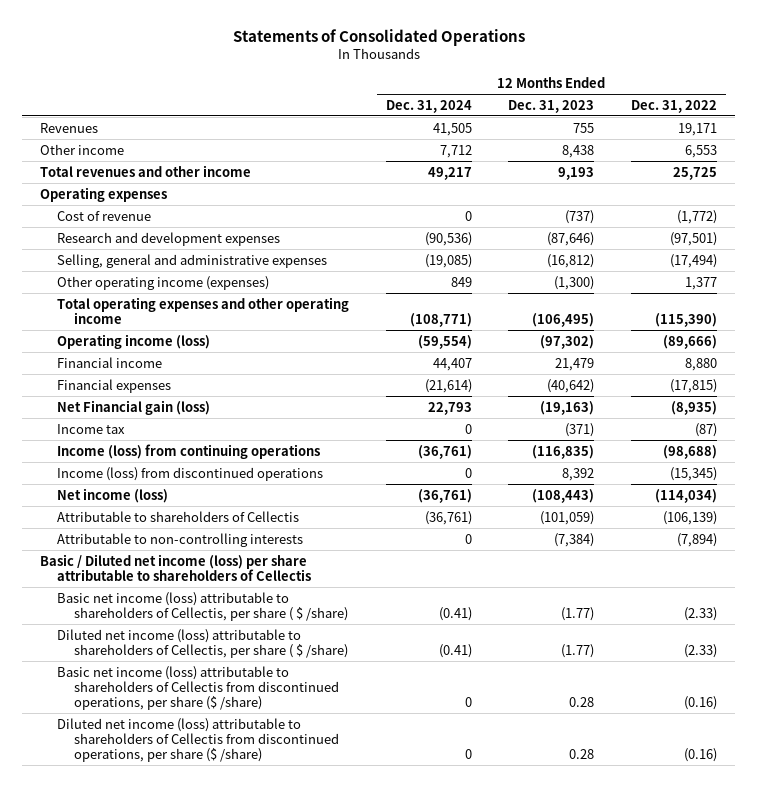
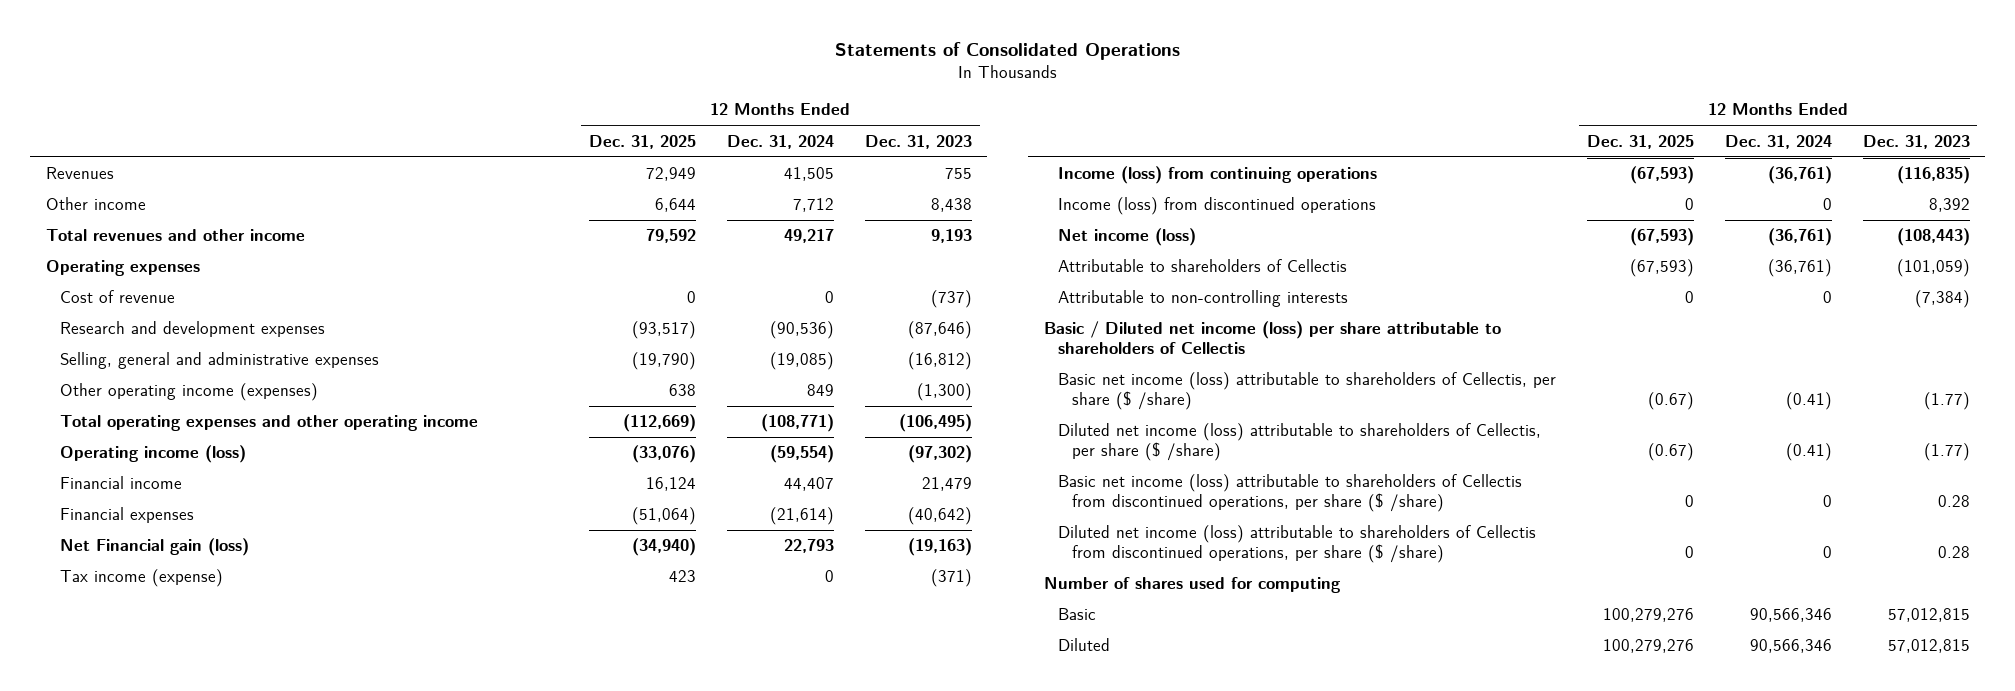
[630,99,717,113] Dec. 31, 2022 -> none
none -> [588,134,696,149] Dec. 31, 2025
[57,423,126,434] Income tax -> [59,569,223,588] Tax income (expense)
[57,591,349,621] Basic net income (loss) attributable to shareholders of Cellectis, per share ( $ /share) -> [1057,372,1556,410] Basic net income (loss) attributable to shareholders of Cellectis, per share ($ /share)
[57,628,349,658] Diluted net income (loss) attributable to shareholders of Cellectis, per share ( $ /share) -> [1057,423,1541,461] Diluted net income (loss) attributable to shareholders of Cellectis, per share ($ /share)
none -> [1043,577,1341,594] Number of shares used for computing
none -> [1057,608,1096,621] Basic
none -> [1057,638,1110,652] Diluted

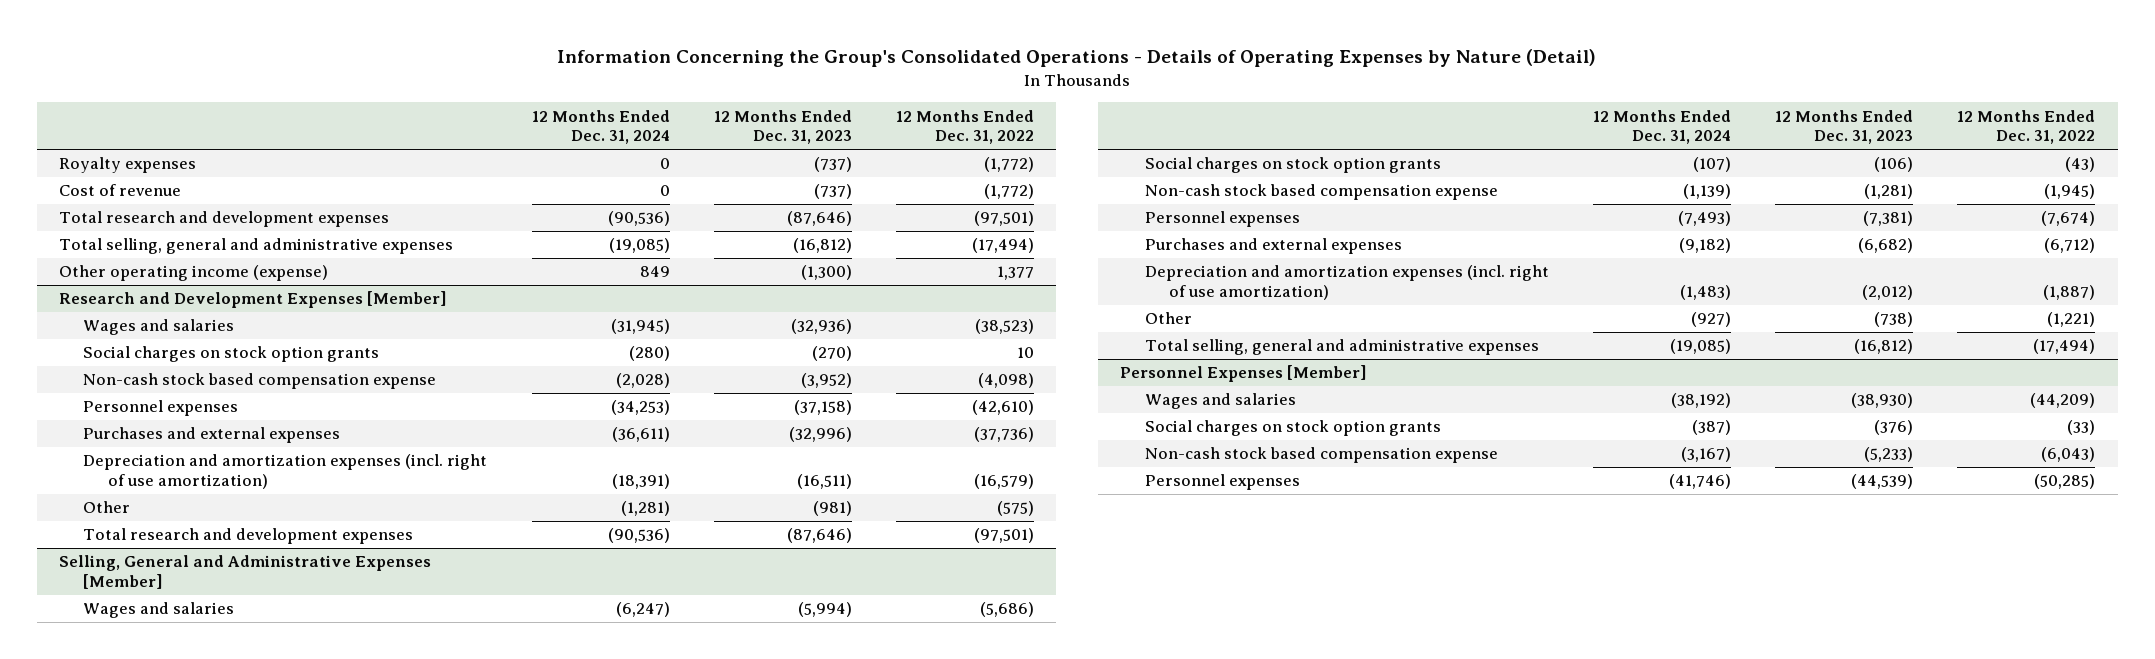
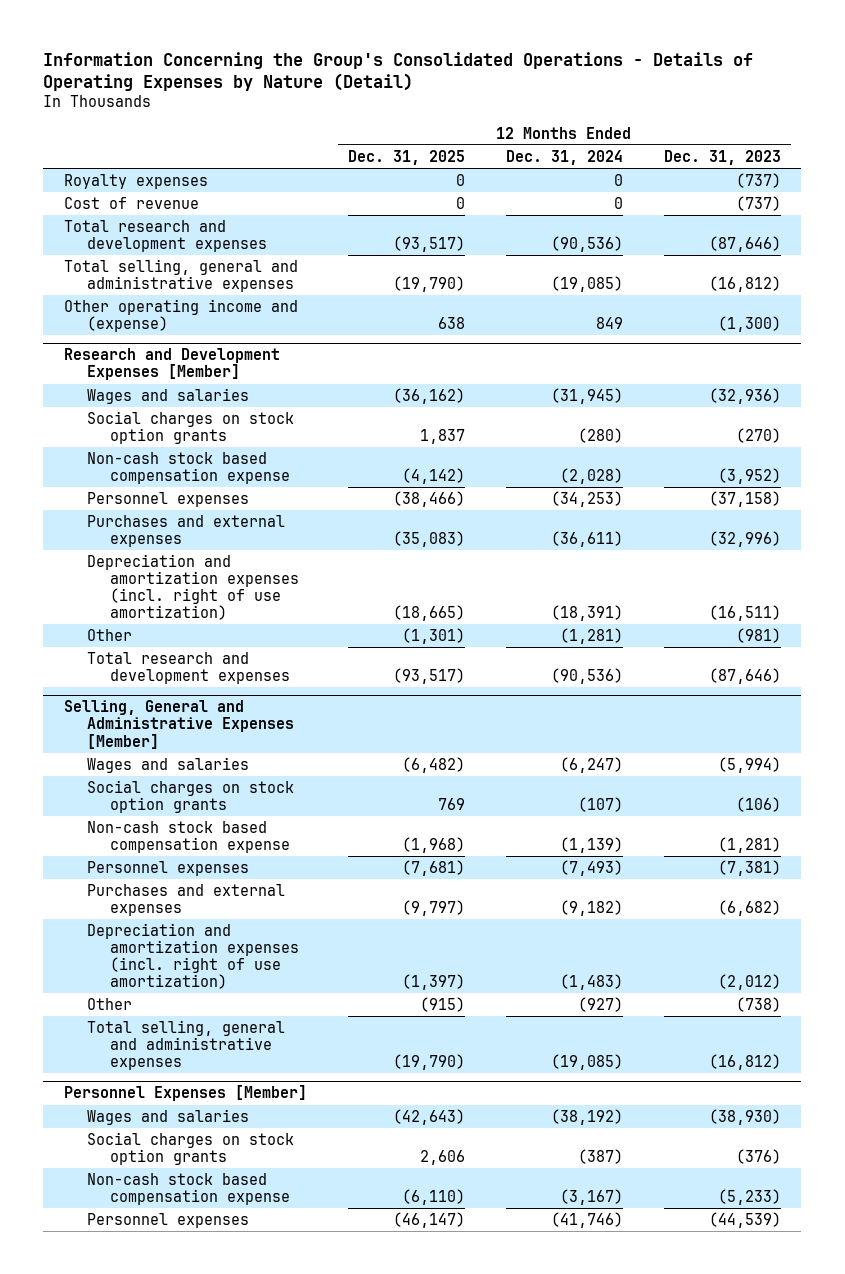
[896,109,1035,145] 12 Months Ended Dec. 31, 2022 -> none
none -> [347,149,465,165] Dec. 31, 2025
[59,265,329,282] Other operating income (expense) -> [63,298,298,332] Other operating income and (expense)

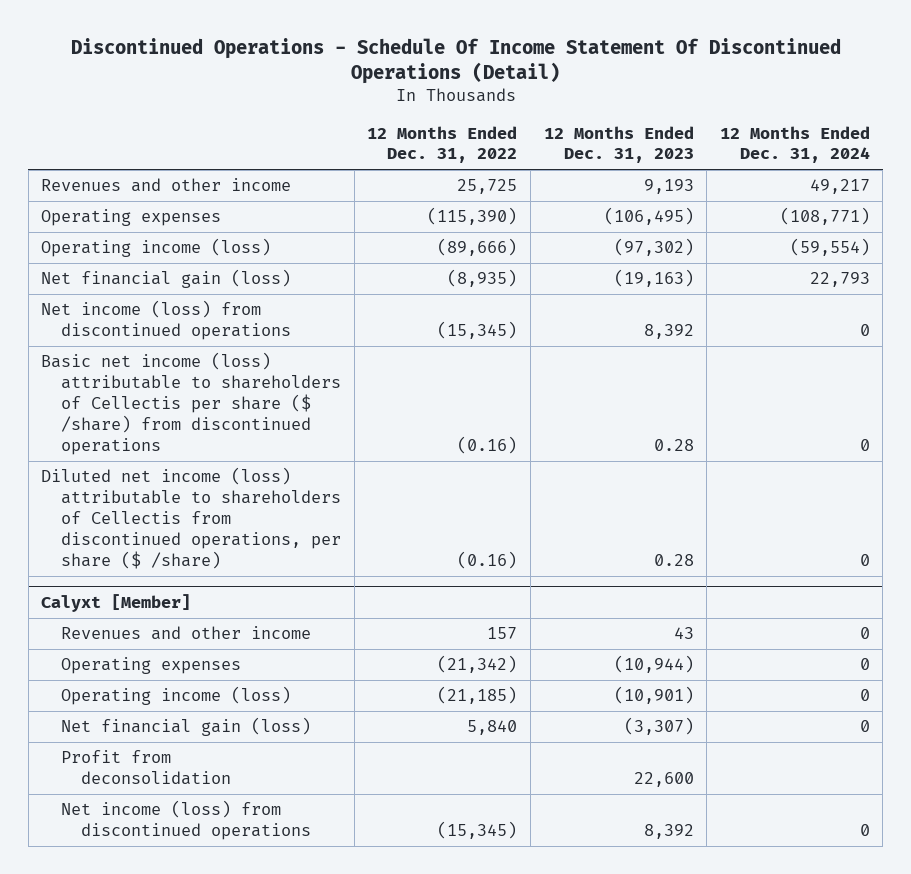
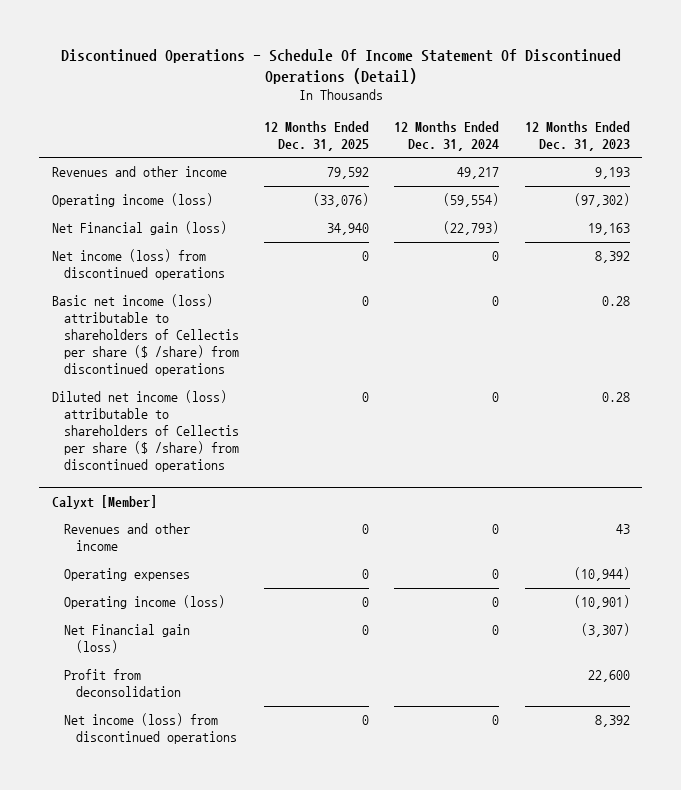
[367,125,518,164] 12 Months Ended Dec. 31, 2022 -> none
none -> [264,120,370,151] 12 Months Ended Dec. 31, 2025
[41,209,222,227] Operating expenses -> none
[41,269,292,289] Net financial gain (loss) -> [51,221,227,236] Net Financial gain (loss)
[613,269,694,288] (19,163) -> [587,223,630,236] 19,163
[809,272,870,288] 22,793 -> [443,221,500,236] (22,793)
[41,467,342,569] Diluted net income (loss) attributable to shareholders of Cellectis from discontinued operations, per share ($ /share) -> [51,390,239,473] Diluted net income (loss) attributable to shareholders of Cellectis per share ($ /share) from discontinued operations
[61,717,312,737] Net financial gain (loss) -> [63,624,190,654] Net Financial gain (loss)

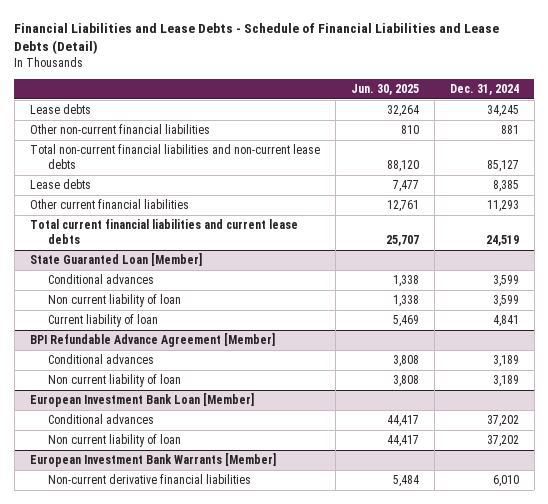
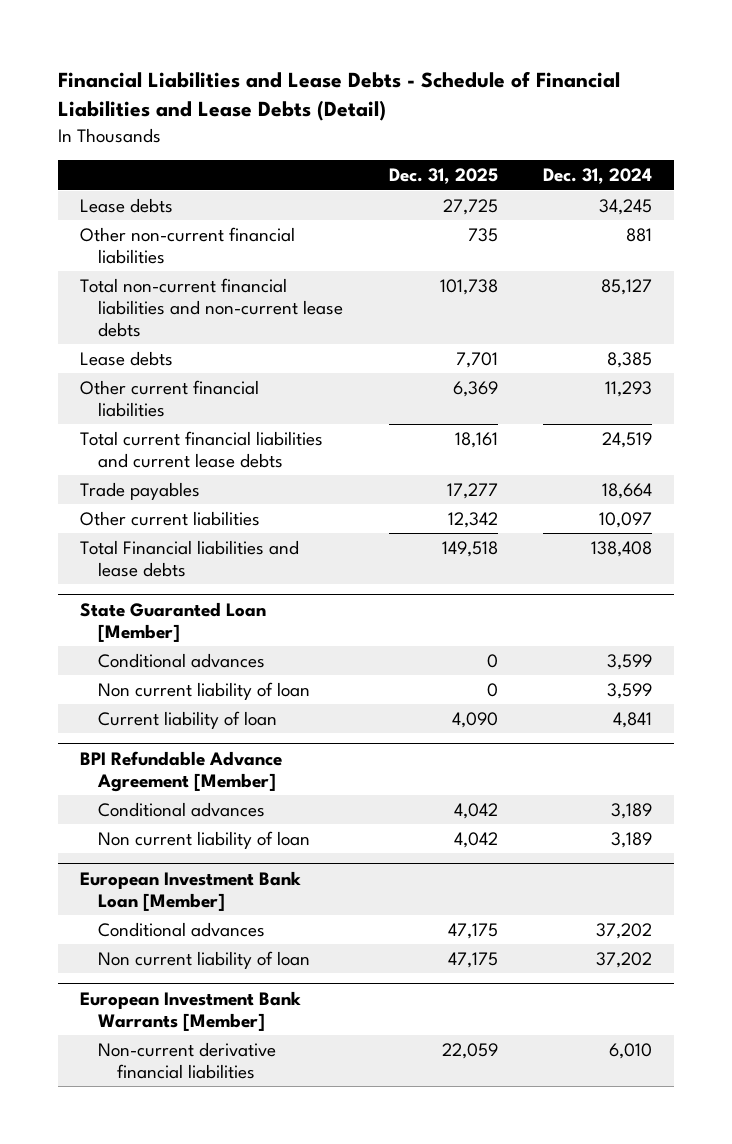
[350,84,419,96] Jun. 30, 2025 -> none
none -> [388,168,498,185] Dec. 31, 2025
none -> [80,481,201,500] Trade payables
none -> [80,510,261,526] Other current liabilities
none -> [80,539,300,577] Total Financial liabilities and lease debts

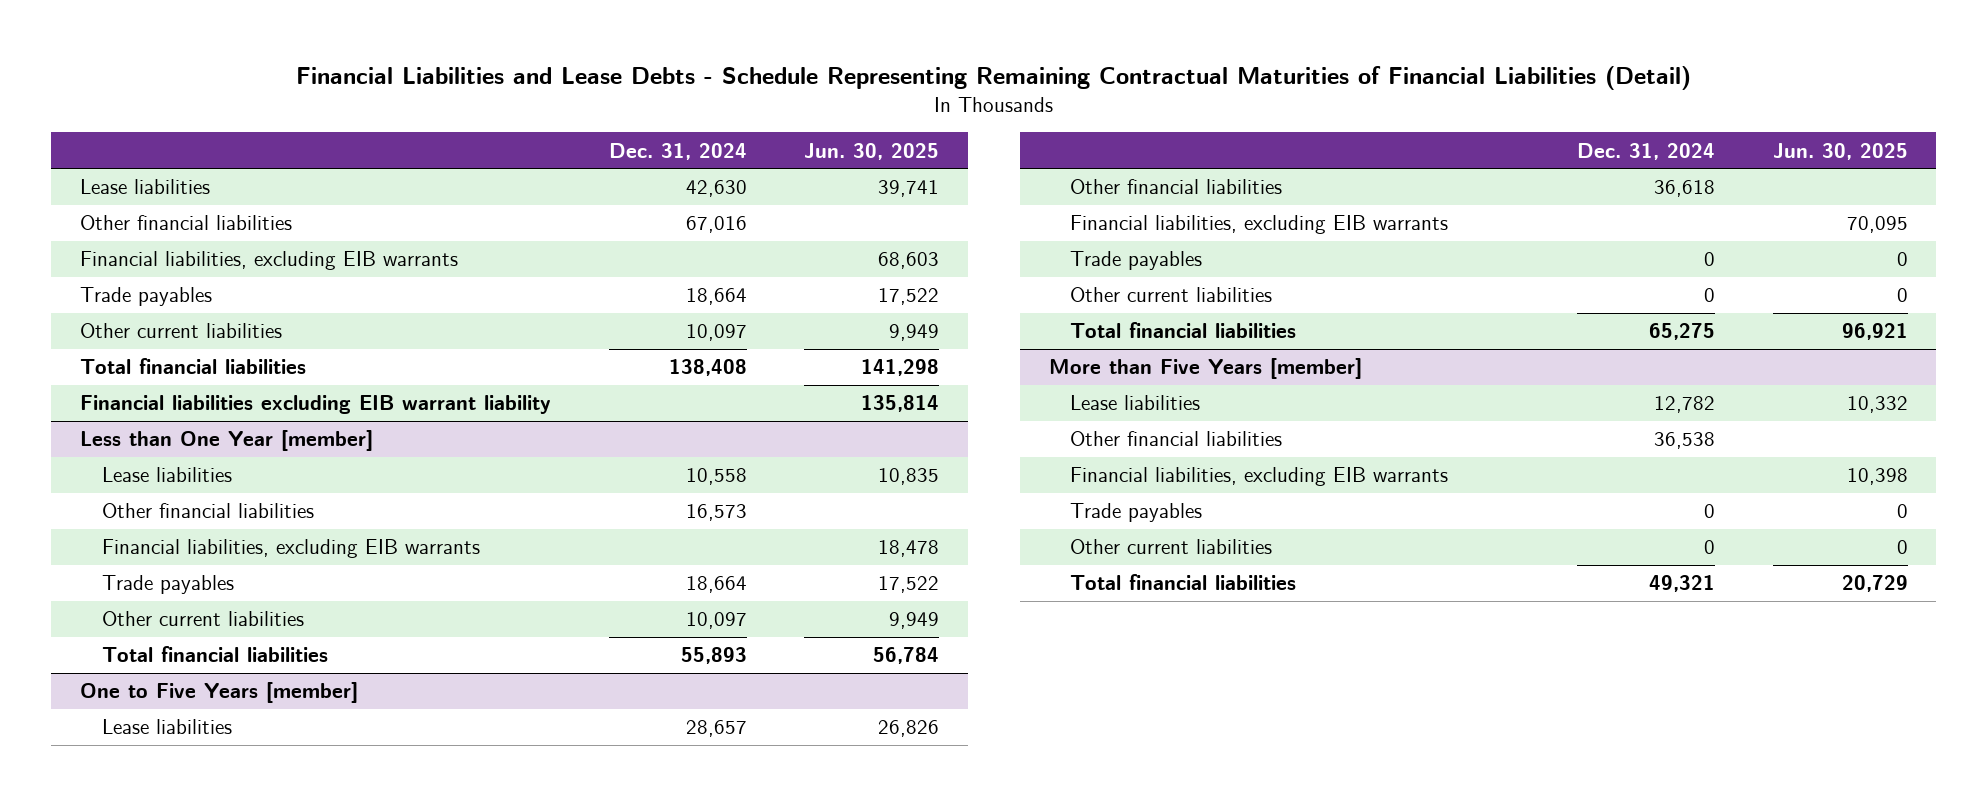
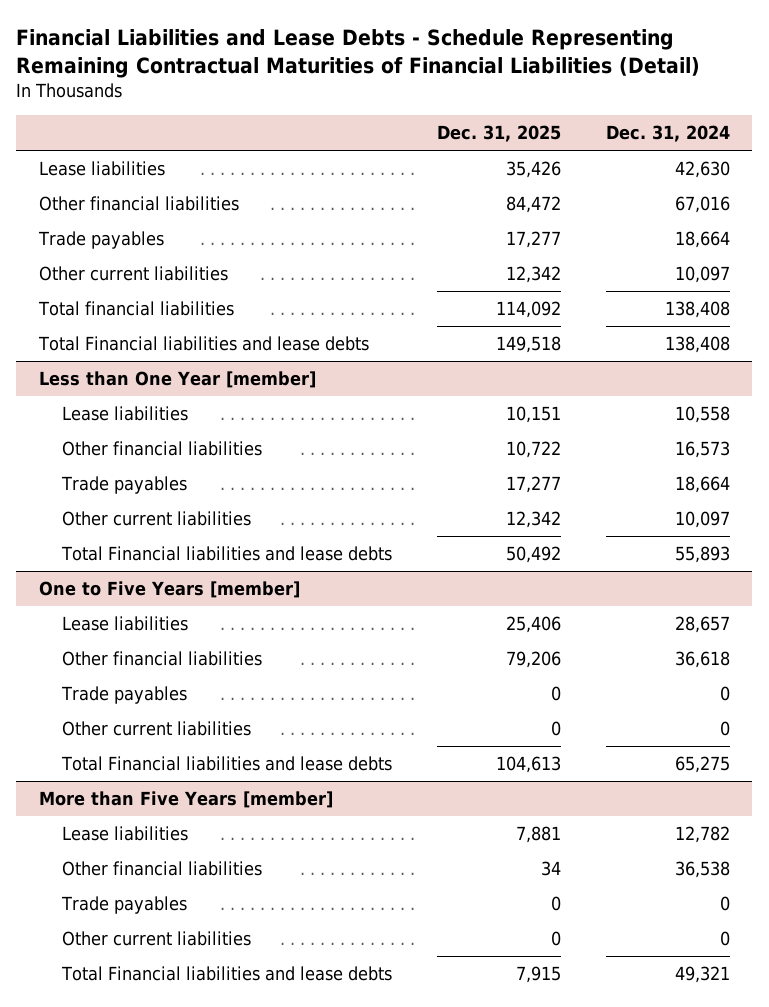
[804,142,940,160] Jun. 30, 2025 -> none
none -> [437,125,562,143] Dec. 31, 2025
[80,251,459,271] Financial liabilities, excluding EIB warrants -> none
[80,395,552,415] Financial liabilities excluding EIB warrant liability -> none
none -> [37,335,369,351] Total Financial liabilities and lease debts
[101,539,480,559] Financial liabilities, excluding EIB warrants -> none
[101,646,328,663] Total financial liabilities -> [61,545,393,561] Total Financial liabilities and lease debts
[1070,215,1449,235] Financial liabilities, excluding EIB warrants -> none
[1070,322,1297,339] Total financial liabilities -> [61,755,393,771] Total Financial liabilities and lease debts
[1070,467,1449,487] Financial liabilities, excluding EIB warrants -> none
[1070,574,1297,591] Total financial liabilities -> [61,965,393,981] Total Financial liabilities and lease debts

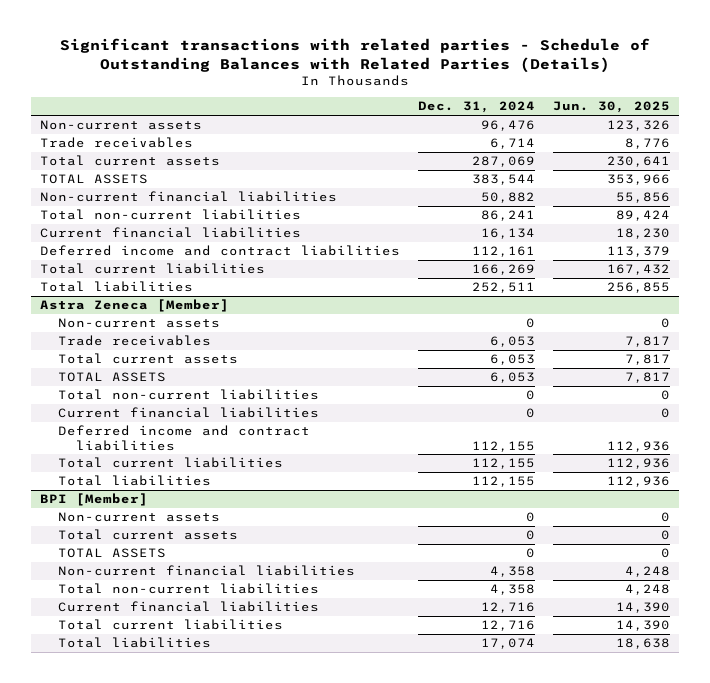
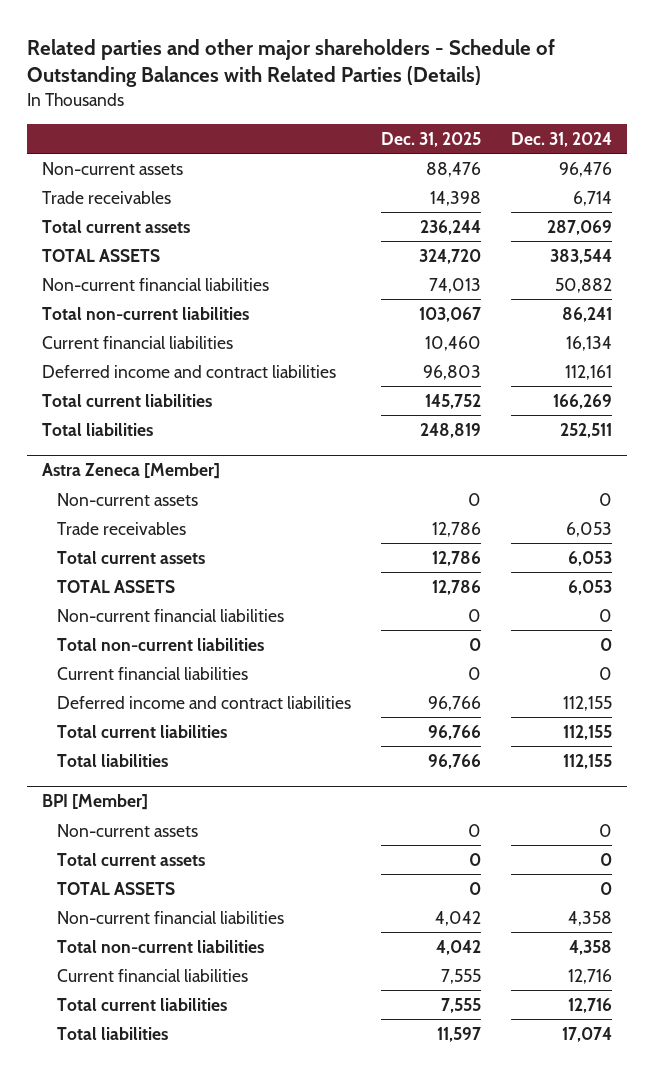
[60,38,651,73] Significant transactions with related parties - Schedule of Outstanding Balances with Related Parties (Details) -> [27,38,556,88] Related parties and other major shareholders - Schedule of Outstanding Balances with Related Parties (Details)
[553,101,671,114] Jun. 30, 2025 -> none
none -> [381,132,482,148] Dec. 31, 2025
none -> [57,608,285,622] Non-current financial liabilities

